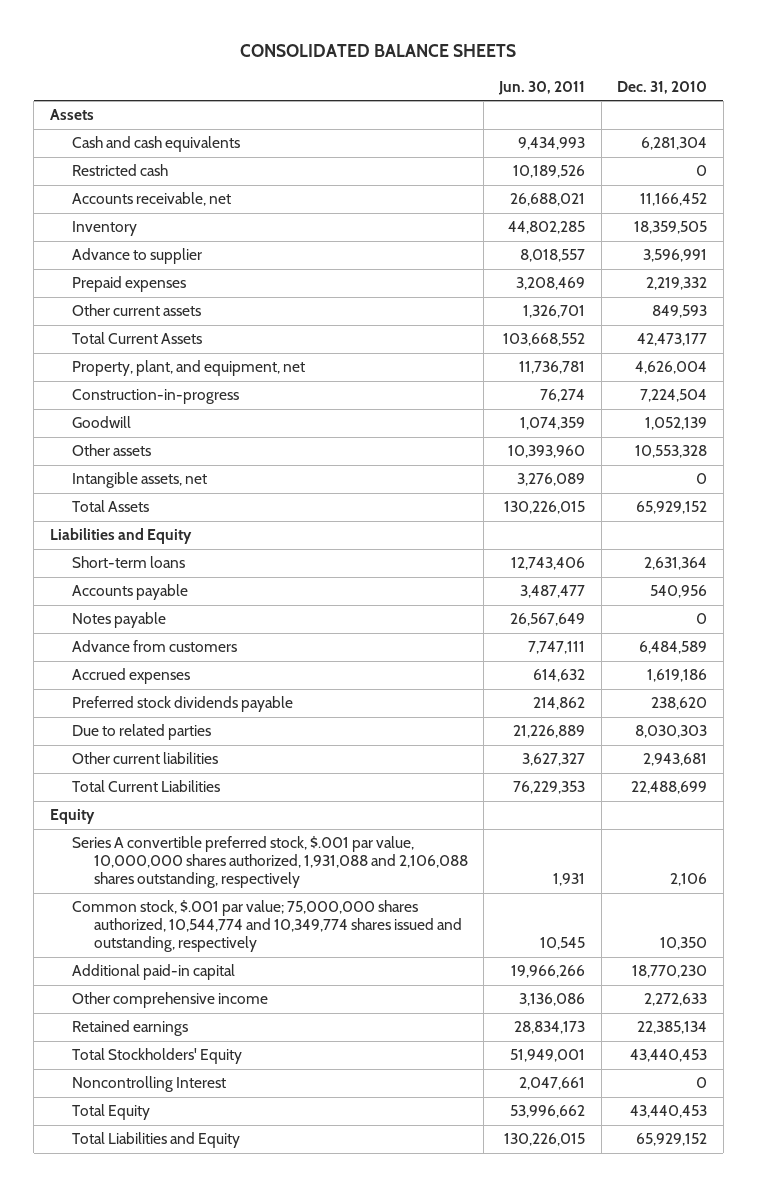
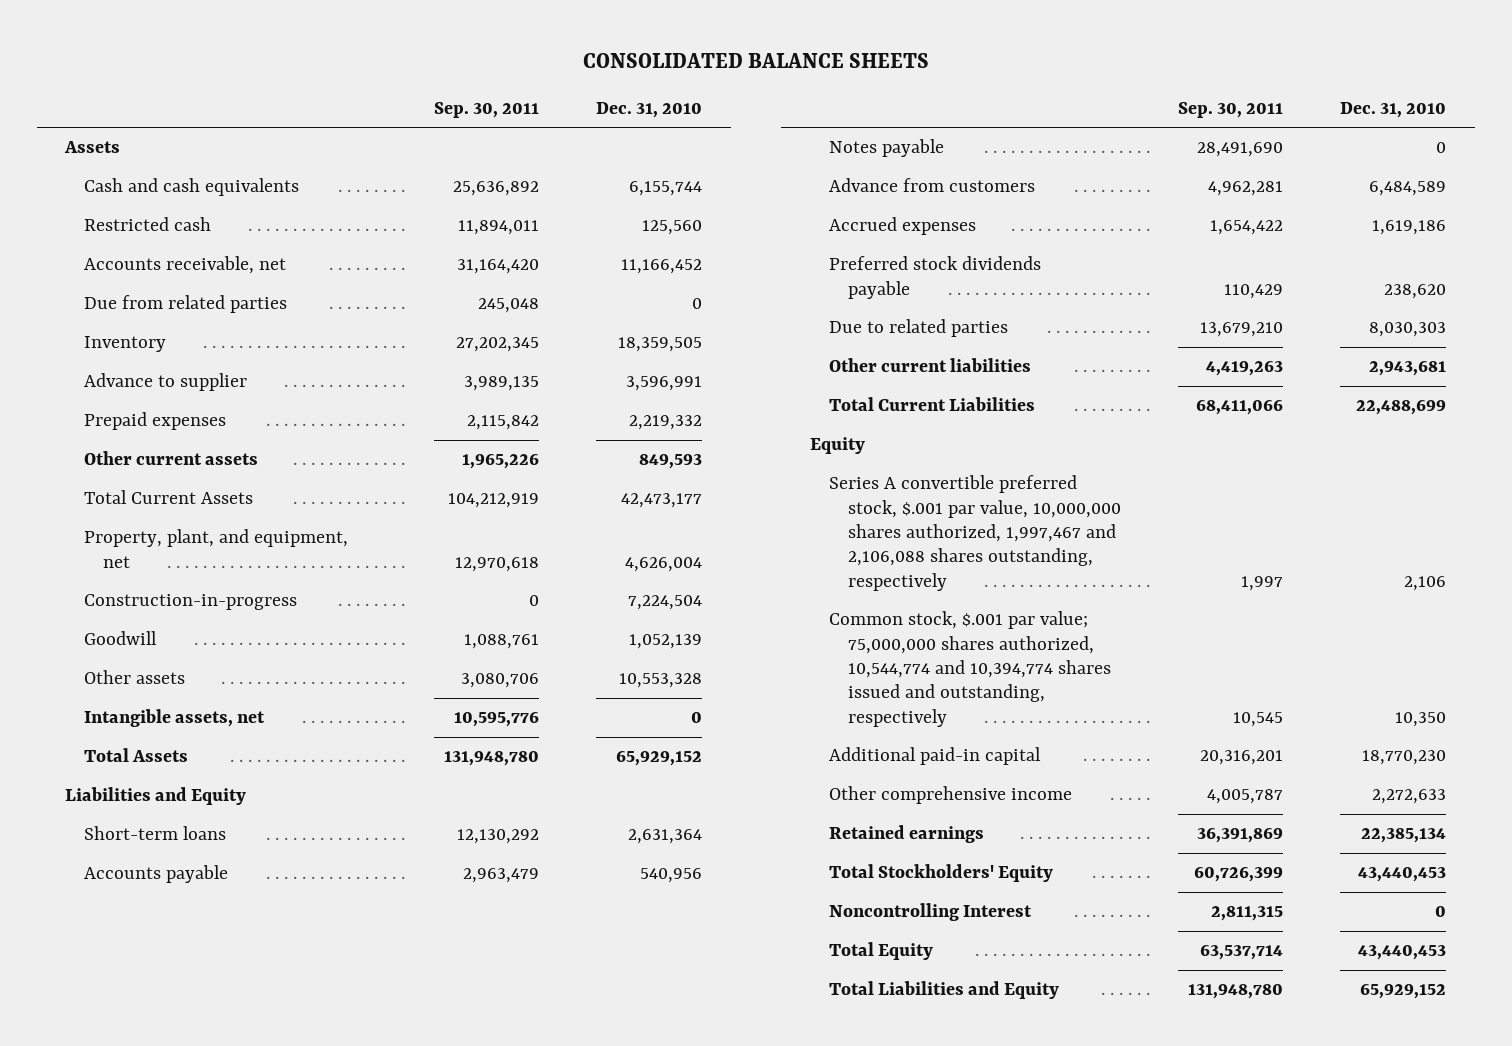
[498,80,586,95] Jun. 30, 2011 -> none
none -> [433,101,539,118] Sep. 30, 2011
[641,137,708,151] 6,281,304 -> [628,181,702,197] 6,155,744
[696,165,708,177] 0 -> [641,220,702,236] 125,560
none -> [84,295,288,314] Due from related parties
[71,836,468,889] Series A convertible preferred stock, $.001 par value, 10,000,000 shares authorized, 1,931,088 and 2,106,088 shares outstanding, respectively -> [828,475,1121,591] Series A convertible preferred stock, $.001 par value, 10,000,000 shares authorized, 1,997,467 and 2,106,088 shares outstanding, respectively
[71,900,462,953] Common stock, $.001 par value; 75,000,000 shares authorized, 10,544,774 and 10,349,774 shares issued and outstanding, respectively -> [828,611,1111,727] Common stock, $.001 par value; 75,000,000 shares authorized, 10,544,774 and 10,394,774 shares issued and outstanding, respectively

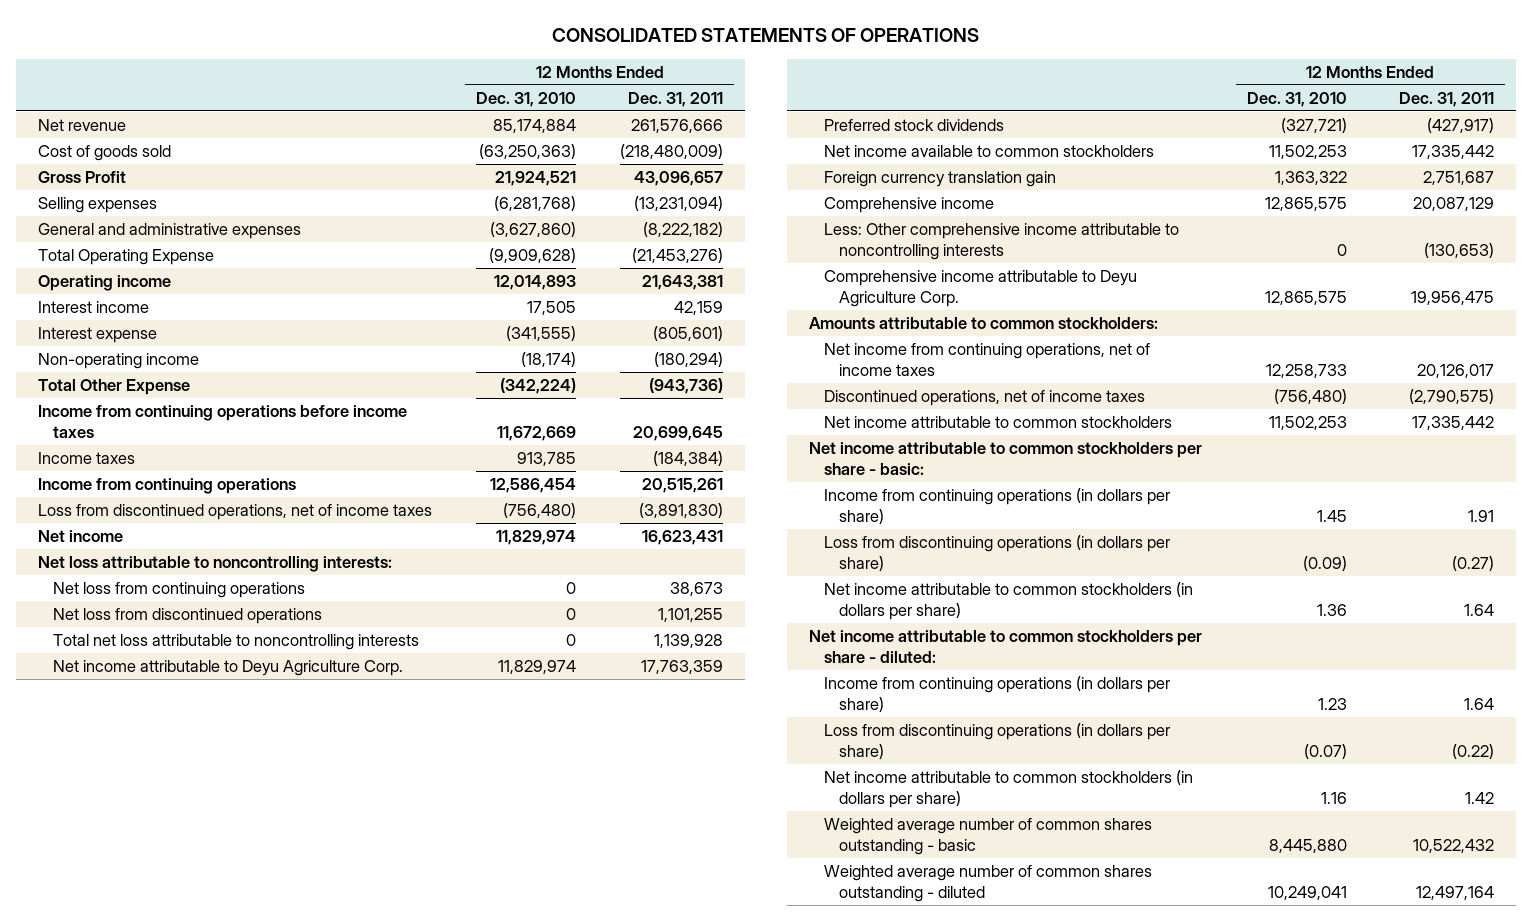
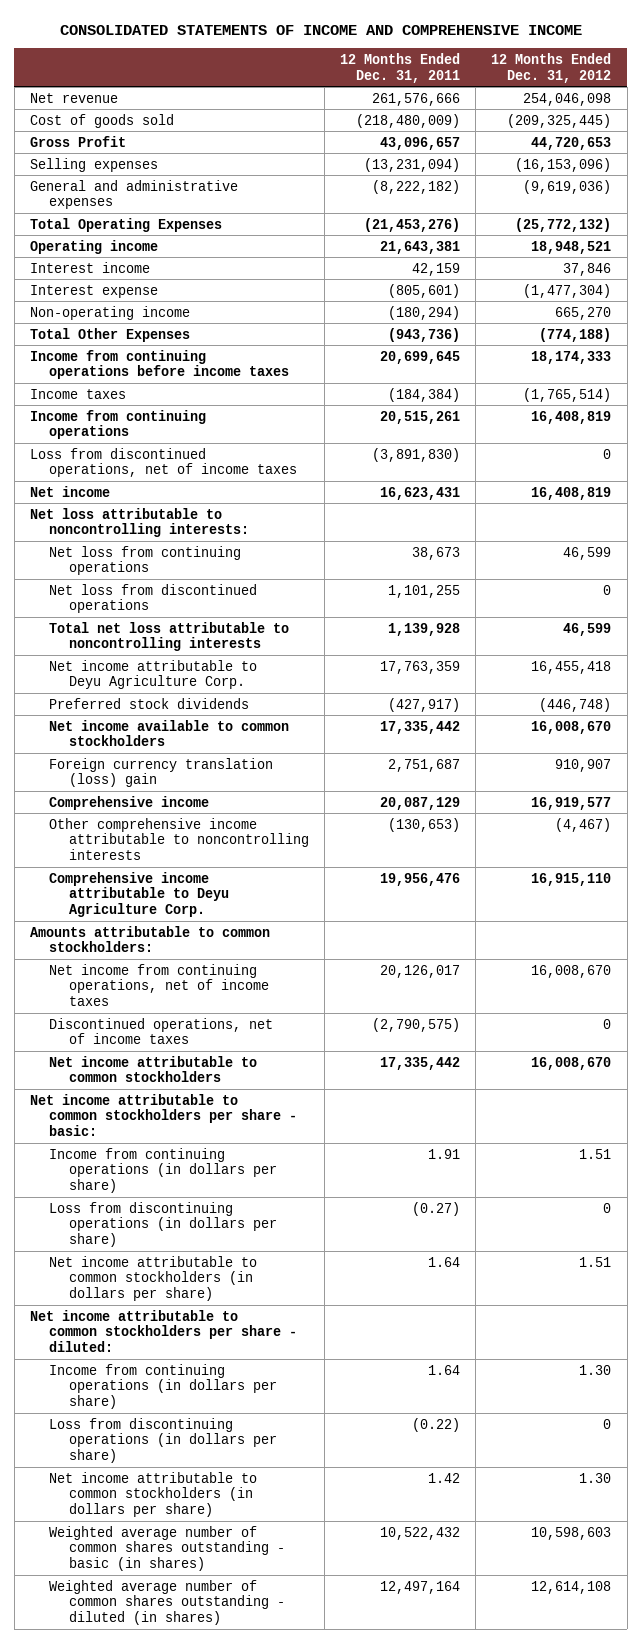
[552,28,980,43] CONSOLIDATED STATEMENTS OF OPERATIONS -> [59,24,582,35] CONSOLIDATED STATEMENTS OF INCOME AND COMPREHENSIVE INCOME
[476,91,577,107] Dec. 31, 2010 -> none
none -> [491,53,612,83] 12 Months Ended Dec. 31, 2012
[38,249,215,266] Total Operating Expense -> [29,217,222,232] Total Operating Expenses
[38,379,191,396] Total Other Expense -> [29,327,190,342] Total Other Expenses
[823,171,1056,188] Foreign currency translation gain -> [49,757,274,788] Foreign currency translation (loss) gain
[823,223,1179,261] Less: Other comprehensive income attributable to noncontrolling interests -> [49,817,309,860] Other comprehensive income attributable to noncontrolling interests
[1410,291,1494,306] 19,956,475 -> [380,872,461,886] 19,956,476
[823,818,1152,856] Weighted average number of common shares outstanding - basic -> [49,1525,285,1571] Weighted average number of common shares outstanding - basic (in shares)
[823,865,1152,903] Weighted average number of common shares outstanding - diluted -> [49,1579,285,1625] Weighted average number of common shares outstanding - diluted (in shares)

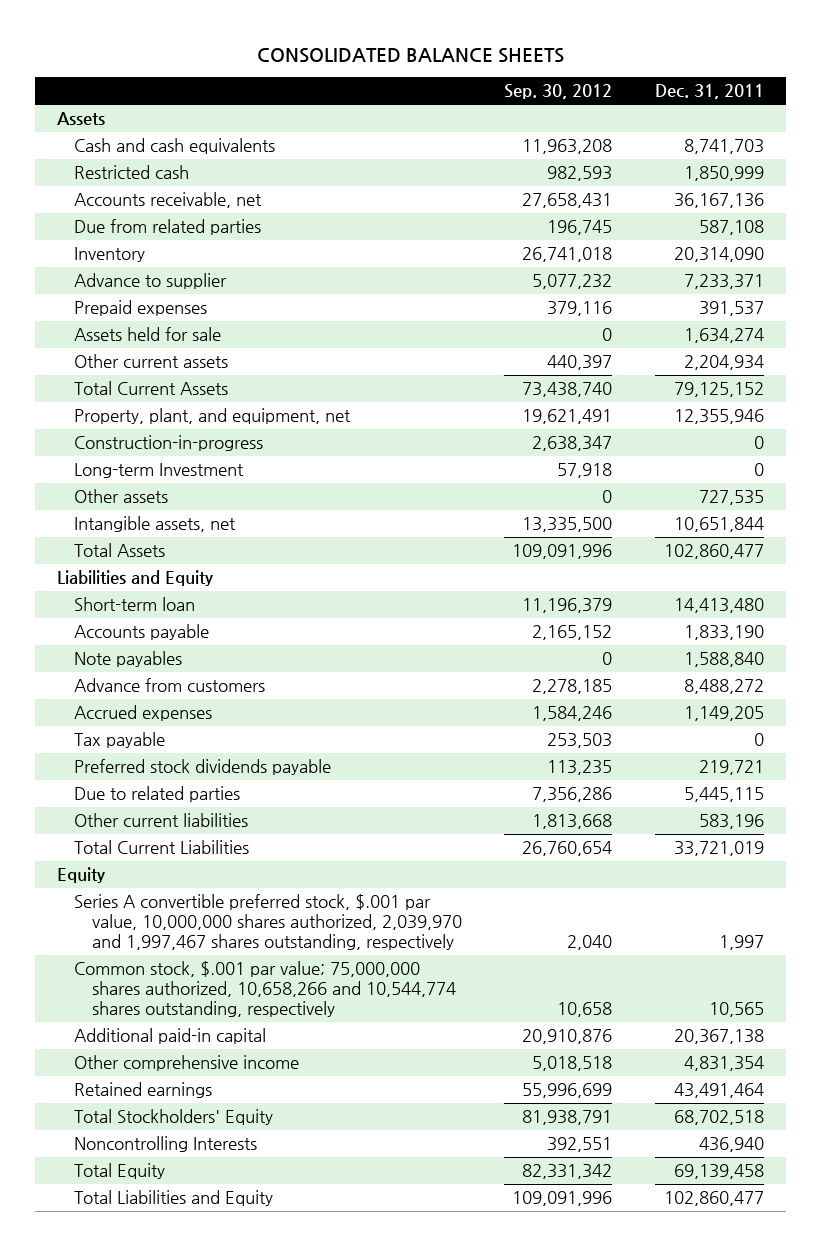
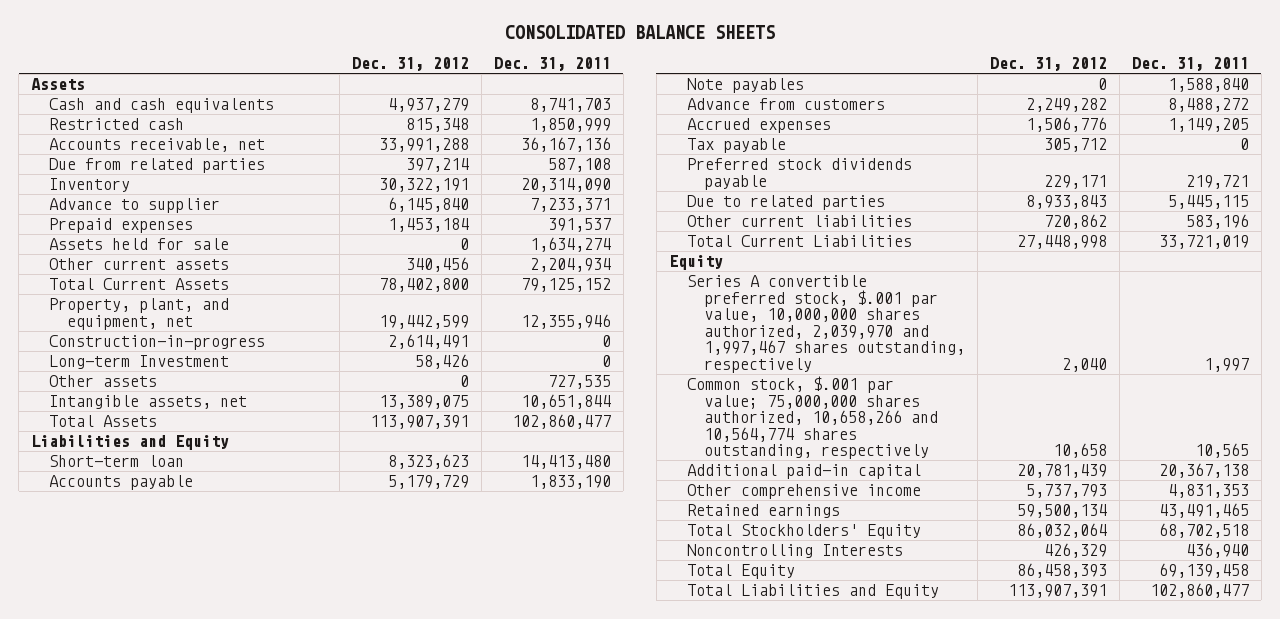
[504,84,613,100] Sep. 30, 2012 -> none
none -> [352,56,470,71] Dec. 31, 2012
[74,961,456,1017] Common stock, $.001 par value; 75,000,000 shares authorized, 10,658,266 and 10,544,774 shares outstanding, respectively -> [686,376,939,460] Common stock, $.001 par value; 75,000,000 shares authorized, 10,658,266 and 10,564,774 shares outstanding, respectively
[684,1056,765,1072] 4,831,354 -> [1167,484,1249,499] 4,831,353
[674,1083,765,1099] 43,491,464 -> [1158,503,1249,519] 43,491,465

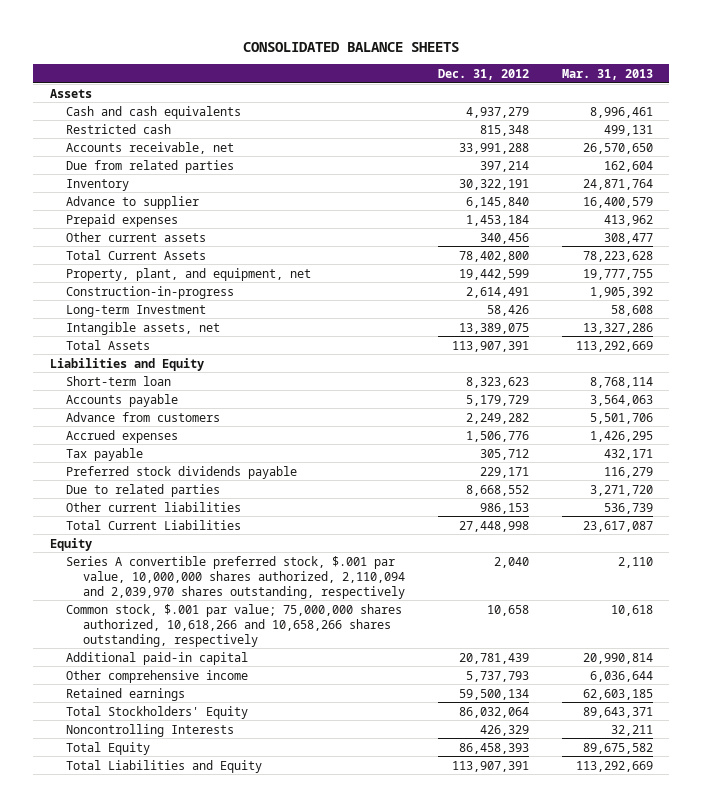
[493,56,611,71] Dec. 31, 2011 -> none
none -> [561,68,653,80] Mar. 31, 2013
[48,238,229,251] Assets held for sale -> none
[48,375,157,388] Other assets -> none
[686,78,804,94] Note payables -> none
[1025,195,1107,210] 8,933,843 -> [465,484,529,496] 8,668,552
[1043,214,1107,230] 720,862 -> [479,502,529,514] 986,153
[686,275,966,373] Series A convertible preferred stock, $.001 par value, 10,000,000 shares authorized, 2,039,970 and 1,997,467 shares outstanding, respectively -> [66,555,405,599] Series A convertible preferred stock, $.001 par value, 10,000,000 shares authorized, 2,110,094 and 2,039,970 shares outstanding, respectively
[686,376,939,460] Common stock, $.001 par value; 75,000,000 shares authorized, 10,658,266 and 10,564,774 shares outstanding, respectively -> [66,603,403,647] Common stock, $.001 par value; 75,000,000 shares authorized, 10,618,266 and 10,658,266 shares outstanding, respectively

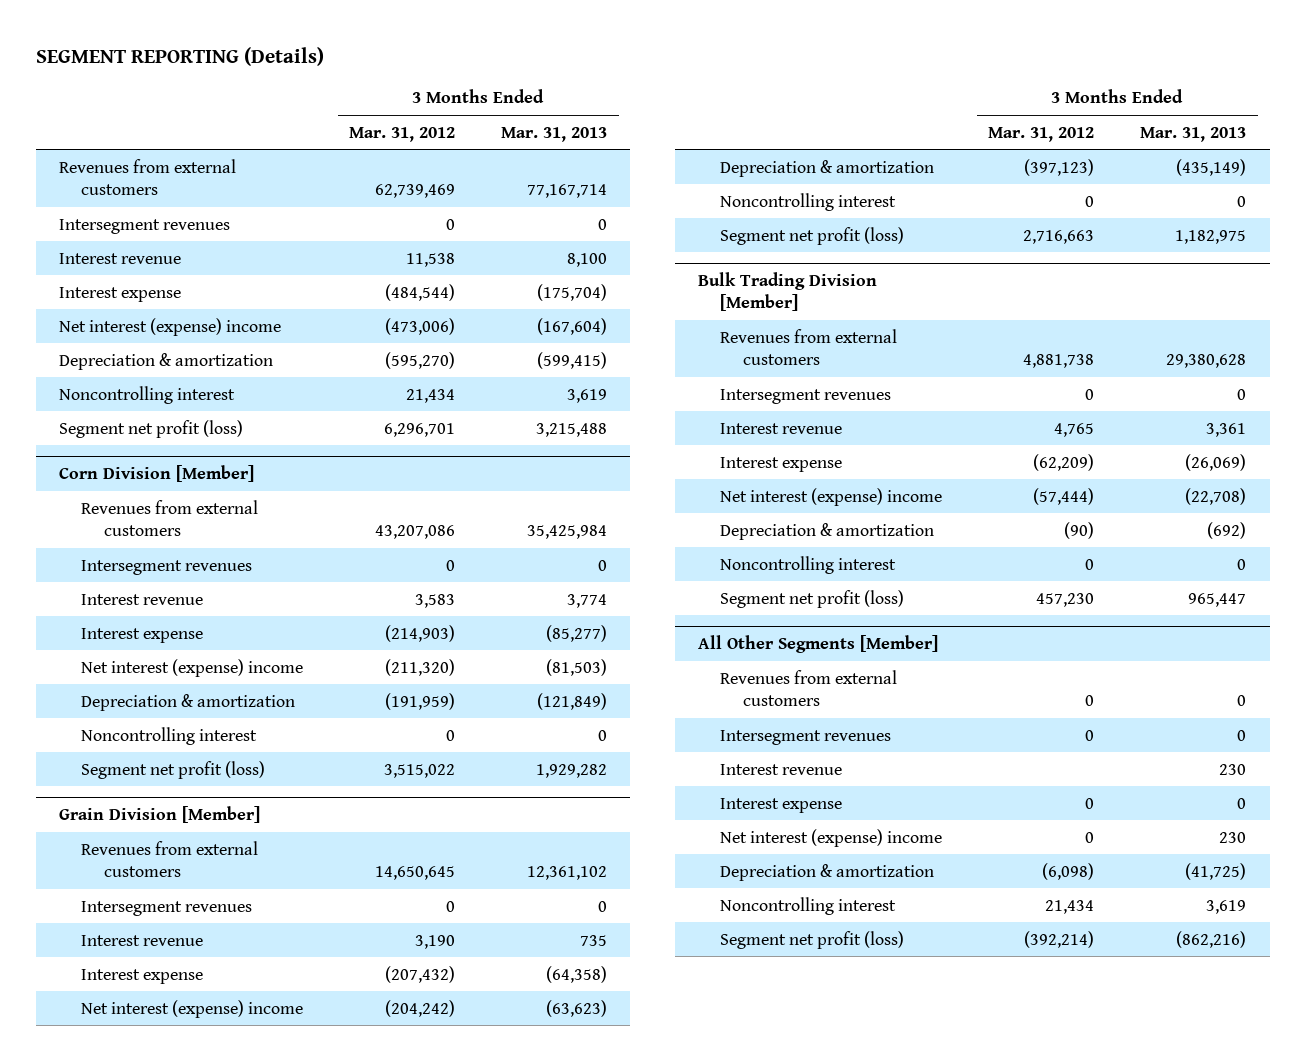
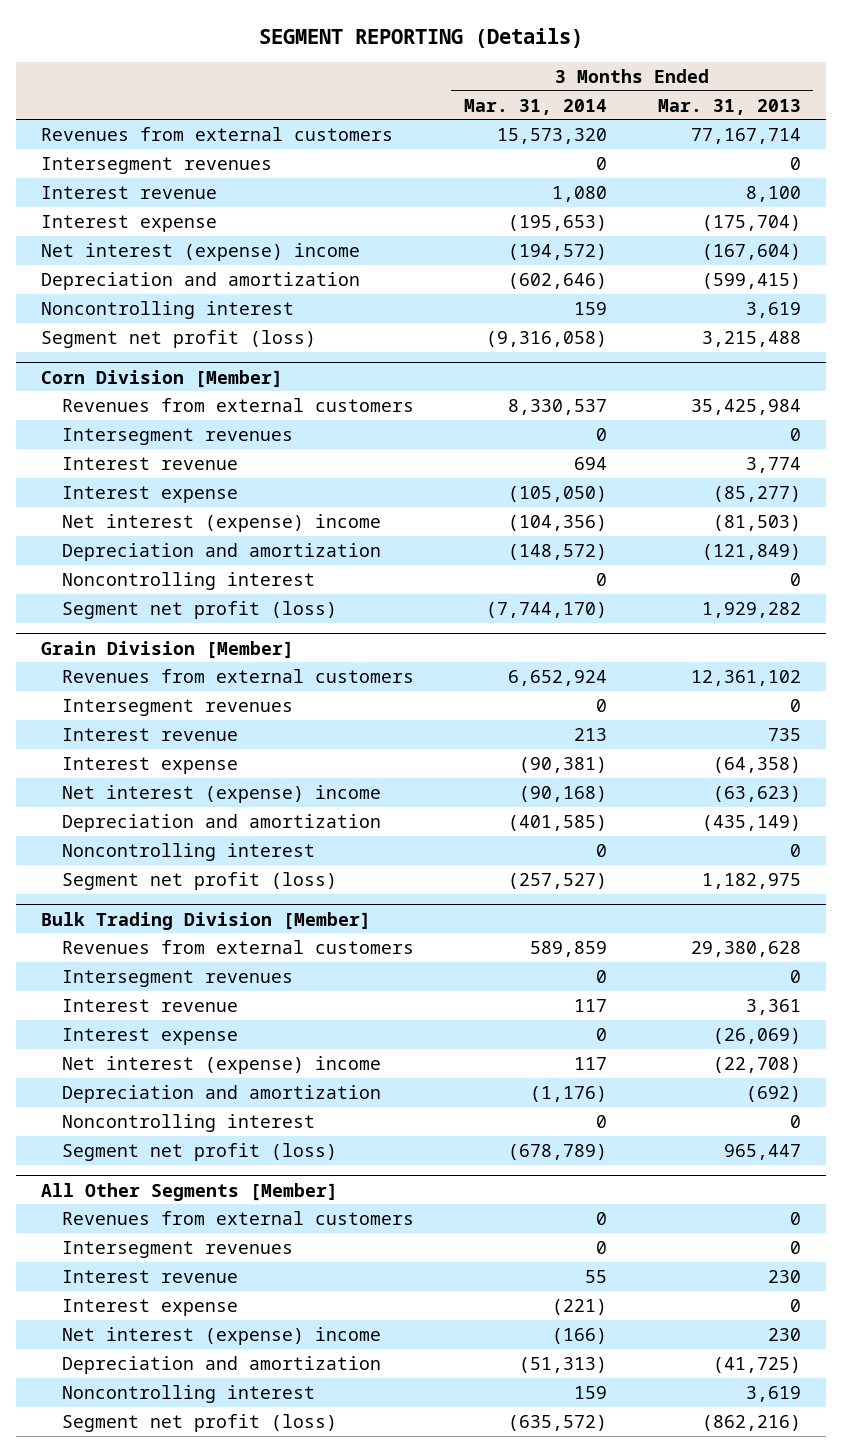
[349,126,456,142] Mar. 31, 2012 -> none
none -> [464,98,608,115] Mar. 31, 2014
[58,352,273,370] Depreciation & amortization -> [41,271,361,290] Depreciation and amortization
[81,693,296,711] Depreciation & amortization -> [61,542,381,561] Depreciation and amortization
[720,159,935,177] Depreciation & amortization -> [61,813,381,832] Depreciation and amortization
[720,522,935,540] Depreciation & amortization -> [61,1084,381,1103] Depreciation and amortization
[720,863,935,881] Depreciation & amortization -> [61,1355,381,1374] Depreciation and amortization

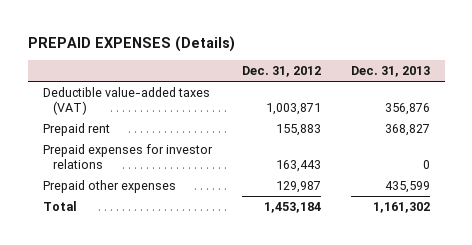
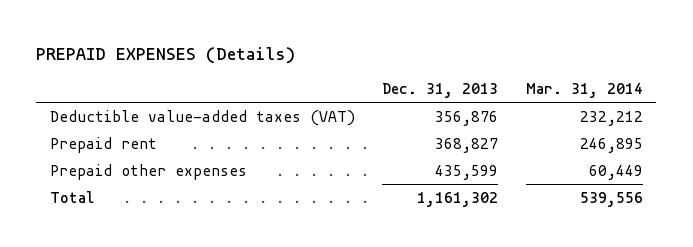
[241,66,321,78] Dec. 31, 2012 -> none
none -> [525,82,643,98] Mar. 31, 2014
[42,143,213,170] Prepaid expenses for investor relations -> none

